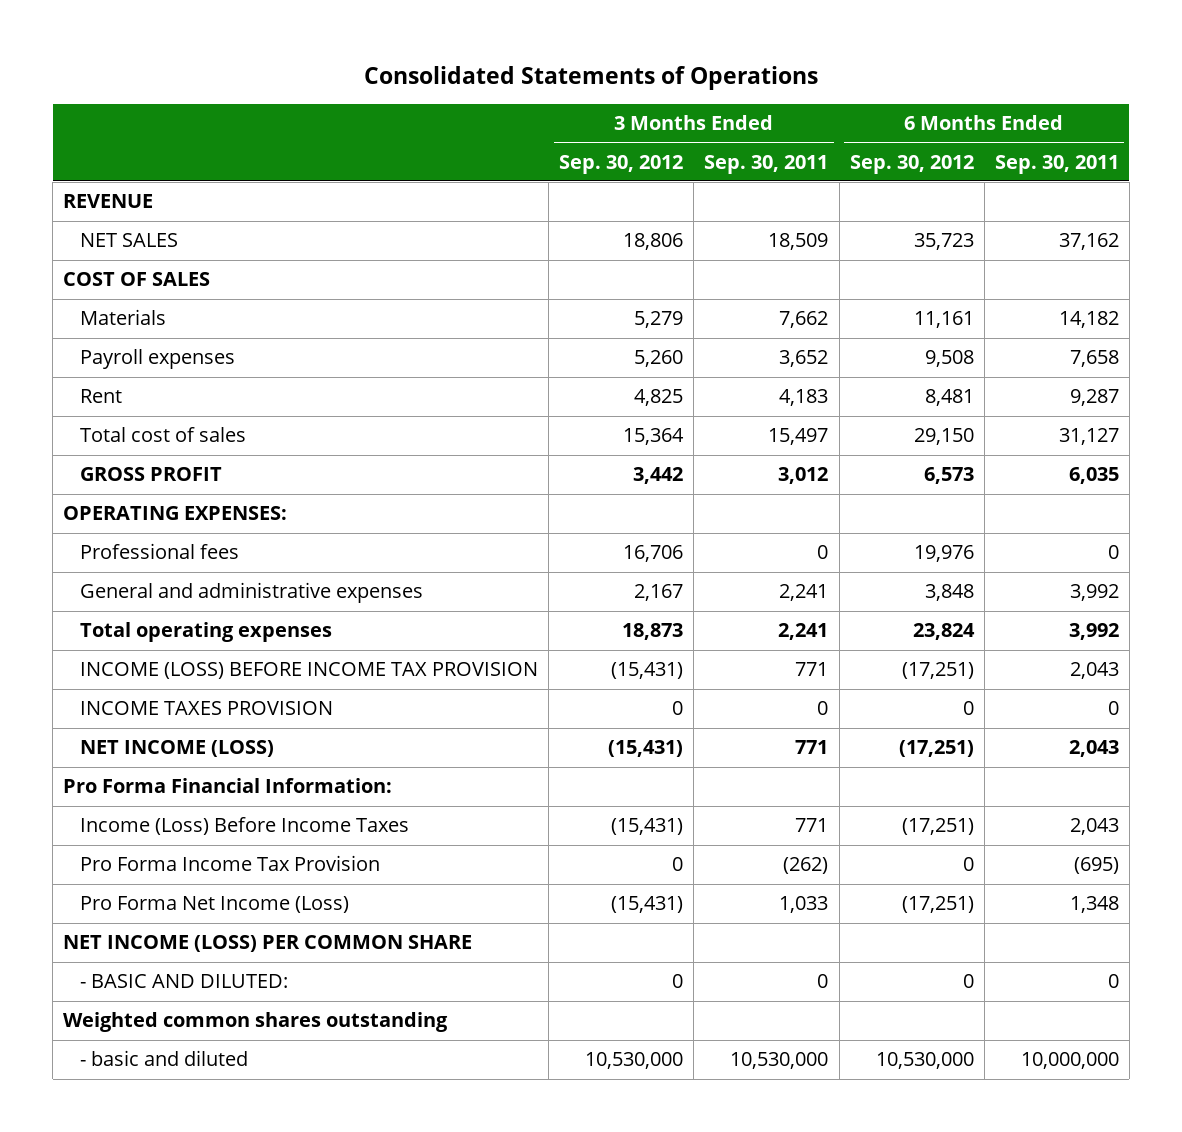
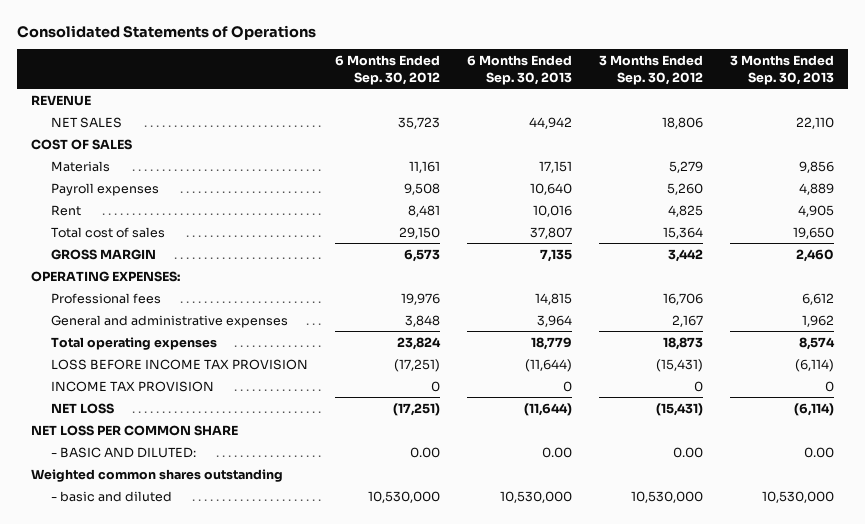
[704,154,829,174] Sep. 30, 2011 -> none
[994,154,1119,174] Sep. 30, 2011 -> none
none -> [466,55,572,85] 6 Months Ended Sep. 30, 2013
none -> [730,55,835,85] 3 Months Ended Sep. 30, 2013
[80,467,223,482] GROSS PROFIT -> [50,248,156,260] GROSS MARGIN
[63,778,393,794] Pro Forma Financial Information: -> none
[80,817,410,836] Income (Loss) Before Income Taxes -> none
[80,855,381,872] Pro Forma Income Tax Provision -> none
[80,896,350,914] Pro Forma Net Income (Loss) -> none
[80,662,539,680] INCOME (LOSS) BEFORE INCOME TAX PROVISION -> [50,358,308,370] LOSS BEFORE INCOME TAX PROVISION
[80,701,334,716] INCOME TAXES PROVISION -> [50,380,214,392] INCOME TAX PROVISION
[80,740,275,758] NET INCOME (LOSS) -> [50,402,114,414] NET LOSS
[63,935,473,953] NET INCOME (LOSS) PER COMMON SHARE -> [30,424,238,436] NET LOSS PER COMMON SHARE
[672,974,684,989] 0 -> [672,446,703,458] 0.00
[962,974,974,989] 0 -> [409,446,440,458] 0.00

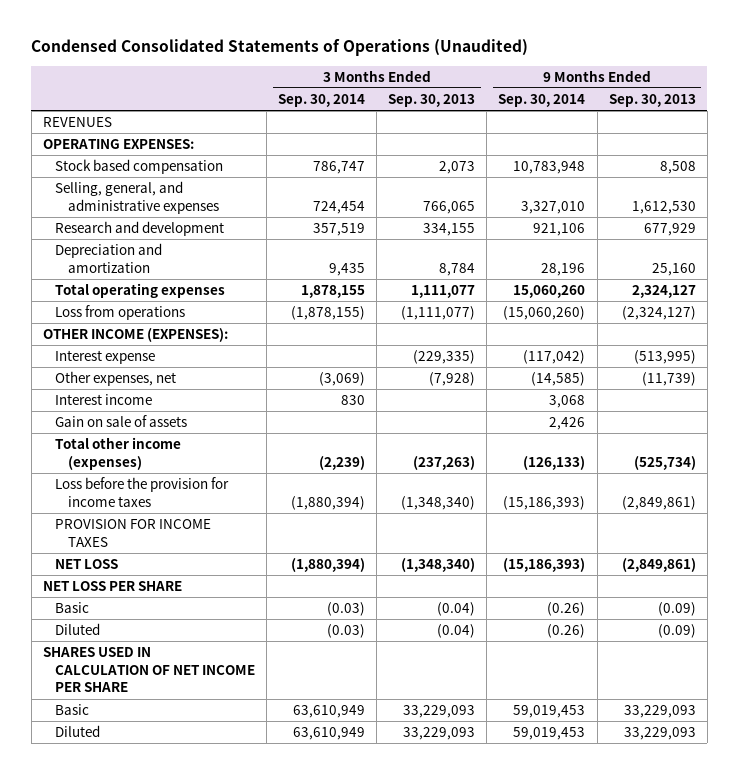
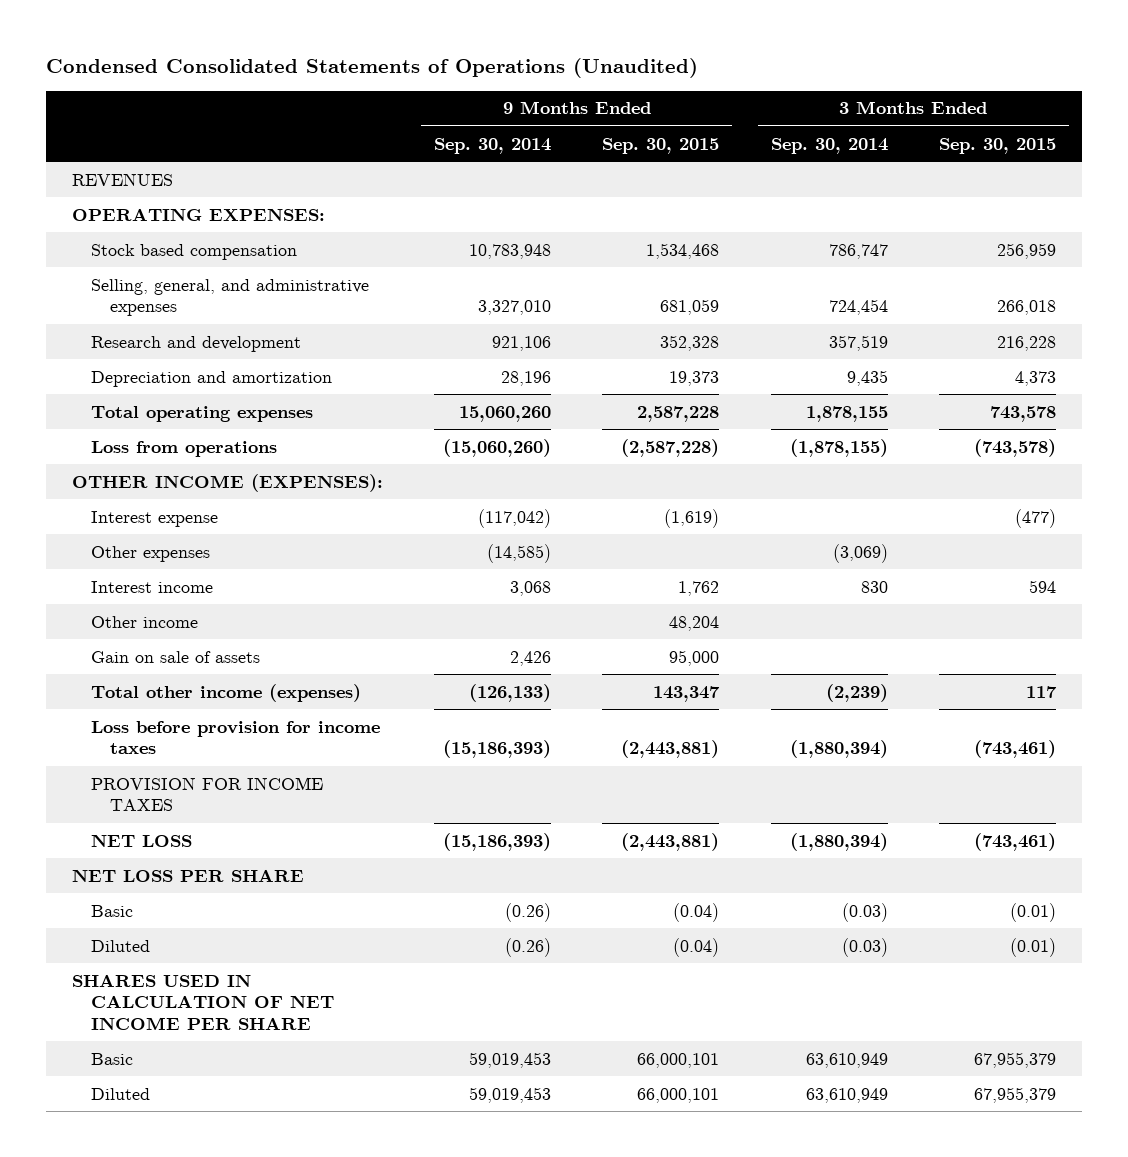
[388,94,476,108] Sep. 30, 2013 -> none
[608,94,696,108] Sep. 30, 2013 -> none
none -> [602,137,720,154] Sep. 30, 2015
none -> [938,137,1056,154] Sep. 30, 2015
[55,371,177,387] Other expenses, net -> [90,545,210,562] Other expenses
none -> [90,615,198,628] Other income
[55,477,230,507] Loss before the provision for income taxes -> [90,720,380,755] Loss before provision for income taxes

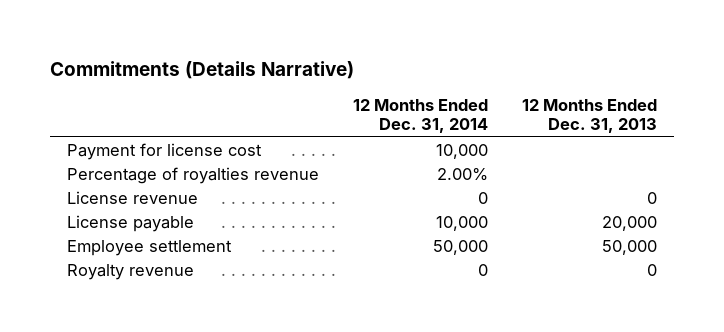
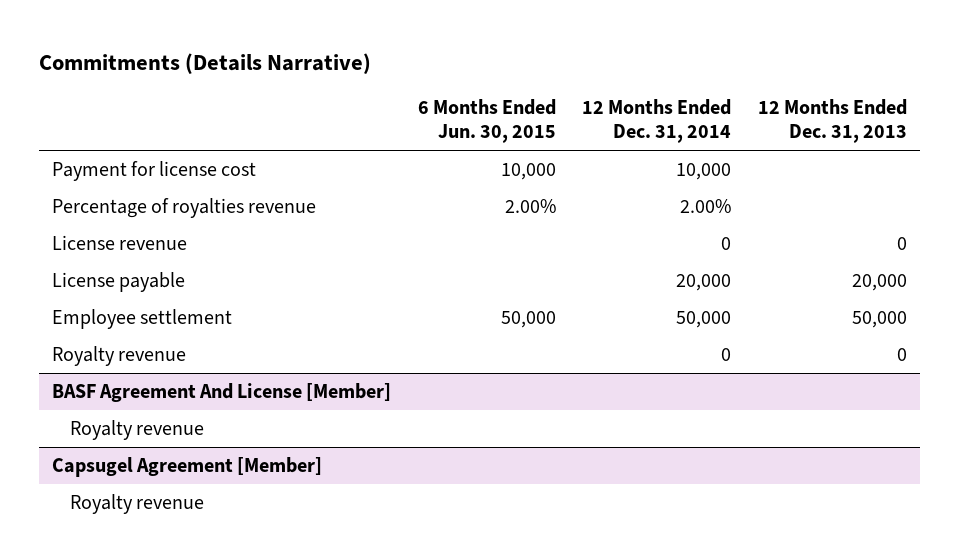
none -> [417,99,556,144] 6 Months Ended Jun. 30, 2015
[436,216,489,232] 10,000 -> [676,273,732,291] 20,000
none -> [52,382,392,402] BASF Agreement And License [Member]
none -> [70,419,205,440] Royalty revenue
none -> [52,456,323,477] Capsugel Agreement [Member]
none -> [70,493,205,514] Royalty revenue

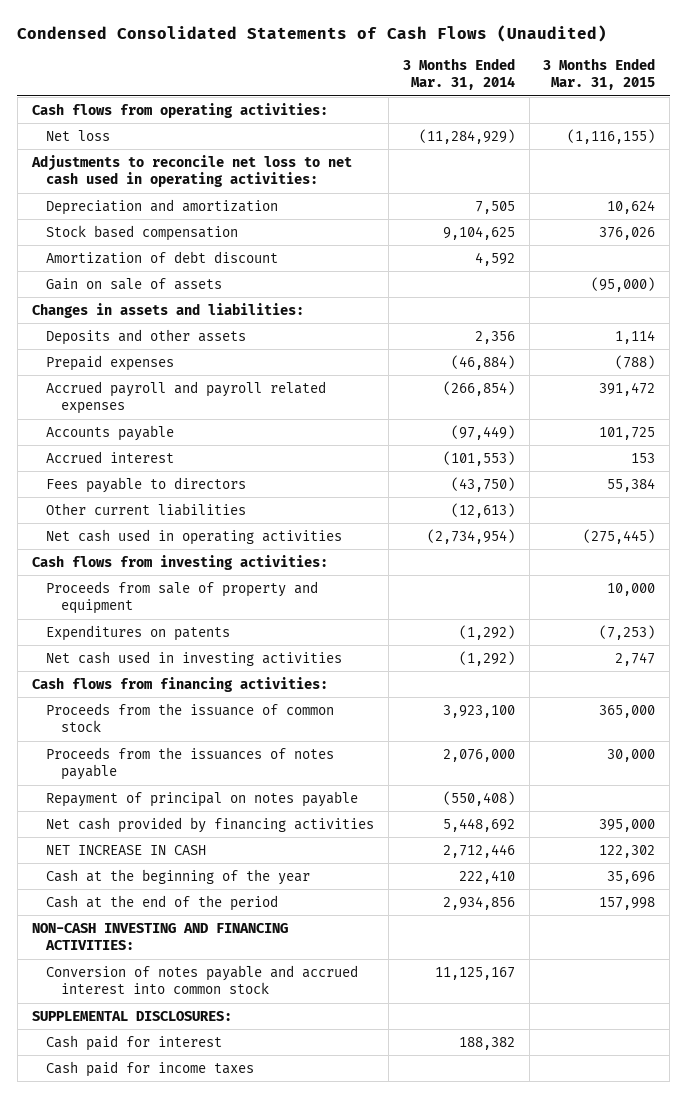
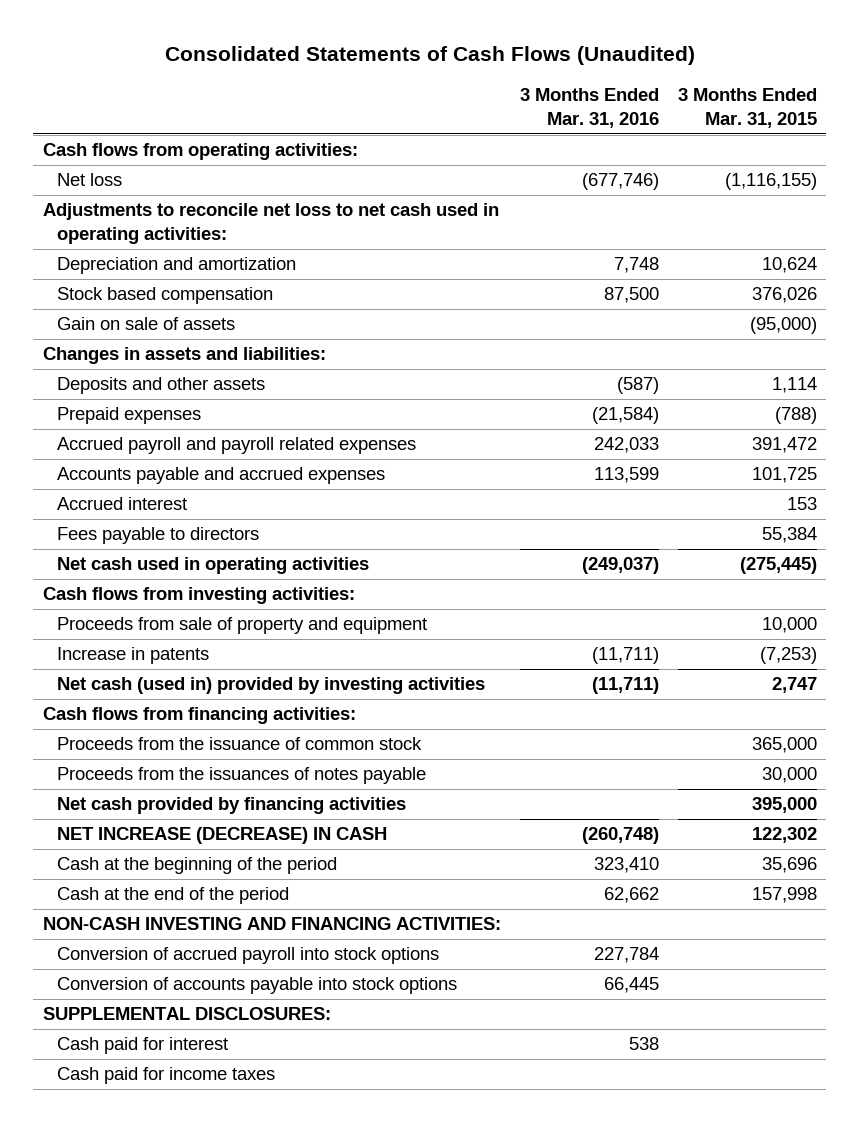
[17,24,608,42] Condensed Consolidated Statements of Cash Flows (Unaudited) -> [164,46,695,66] Consolidated Statements of Cash Flows (Unaudited)
[402,57,515,91] 3 Months Ended Mar. 31, 2014 -> none
none -> [519,88,659,128] 3 Months Ended Mar. 31, 2016
[46,250,279,264] Amortization of debt discount -> none
[46,424,175,441] Accounts payable -> [56,467,385,485] Accounts payable and accrued expenses
[46,502,247,516] Other current liabilities -> none
[46,624,231,641] Expenditures on patents -> [56,647,209,665] Increase in patents
[46,650,343,666] Net cash used in investing activities -> [56,677,485,695] Net cash (used in) provided by investing activities
[46,790,359,807] Repayment of principal on notes payable -> none
[46,844,207,855] NET INCREASE IN CASH -> [56,827,387,845] NET INCREASE (DECREASE) IN CASH
[46,868,311,885] Cash at the beginning of the year -> [56,857,337,875] Cash at the beginning of the period
none -> [56,947,439,965] Conversion of accrued payroll into stock options
[46,964,359,995] Conversion of notes payable and accrued interest into common stock -> [56,977,457,995] Conversion of accounts payable into stock options

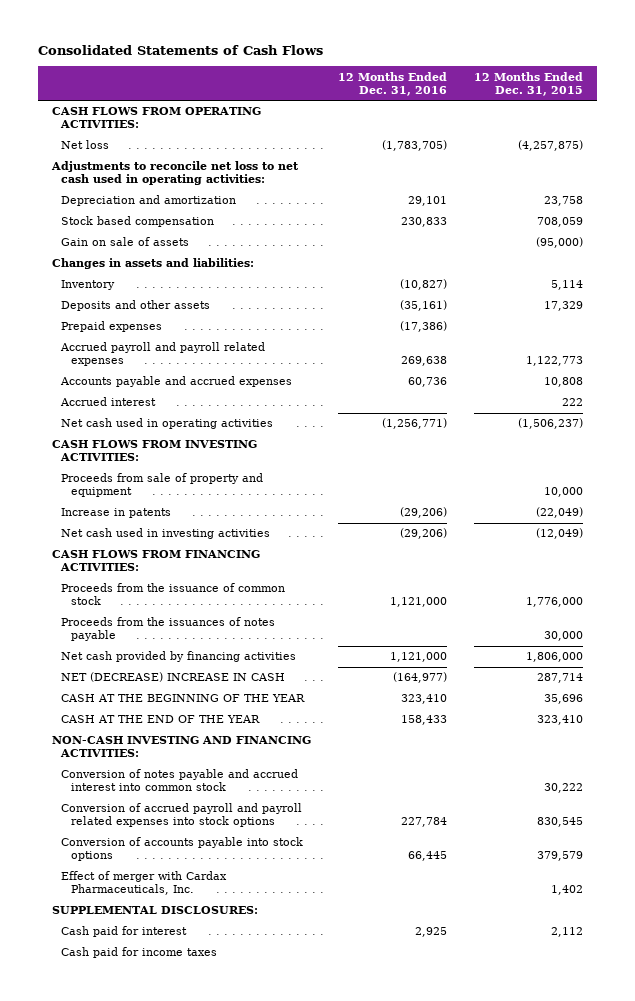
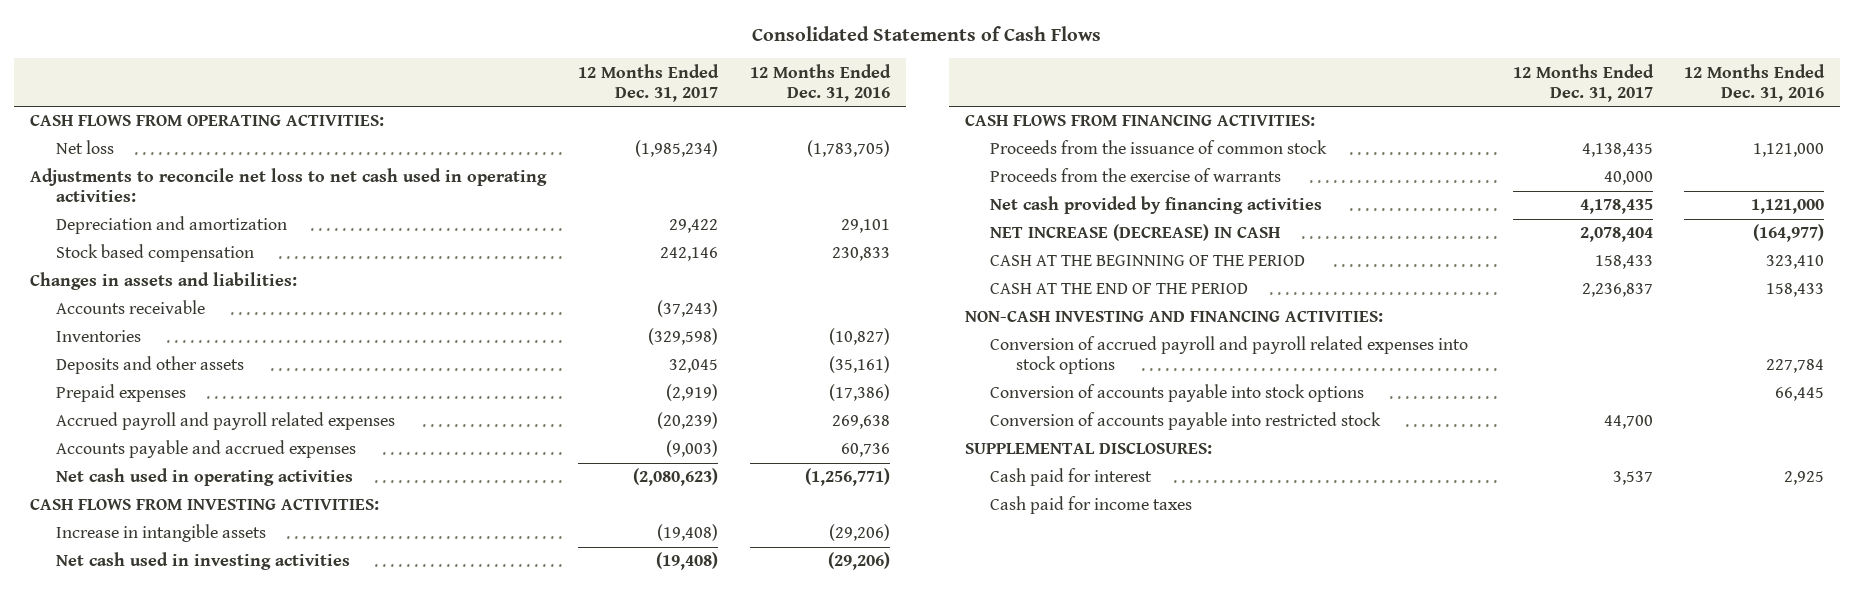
[474,71,584,96] 12 Months Ended Dec. 31, 2015 -> none
none -> [577,63,719,102] 12 Months Ended Dec. 31, 2017
[61,237,190,247] Gain on sale of assets -> none
none -> [55,300,205,315] Accounts receivable
[61,280,116,291] Inventory -> [55,330,141,343] Inventories
[60,397,157,407] Accrued interest -> none
[61,473,264,498] Proceeds from sale of property and equipment -> none
[61,508,172,519] Increase in patents -> [55,524,266,543] Increase in intangible assets
[61,617,276,642] Proceeds from the issuances of notes payable -> none
none -> [990,168,1282,183] Proceeds from the exercise of warrants
[61,672,286,683] NET (DECREASE) INCREASE IN CASH -> [990,224,1281,242] NET INCREASE (DECREASE) IN CASH
[61,694,306,703] CASH AT THE BEGINNING OF THE YEAR -> [990,255,1306,267] CASH AT THE BEGINNING OF THE PERIOD
[61,715,261,724] CASH AT THE END OF THE YEAR -> [990,283,1249,295] CASH AT THE END OF THE PERIOD
[61,769,299,792] Conversion of notes payable and accrued interest into common stock -> none
[61,871,228,896] Effect of merger with Cardax Pharmaceuticals, Inc. -> none
none -> [990,412,1382,431] Conversion of accounts payable into restricted stock

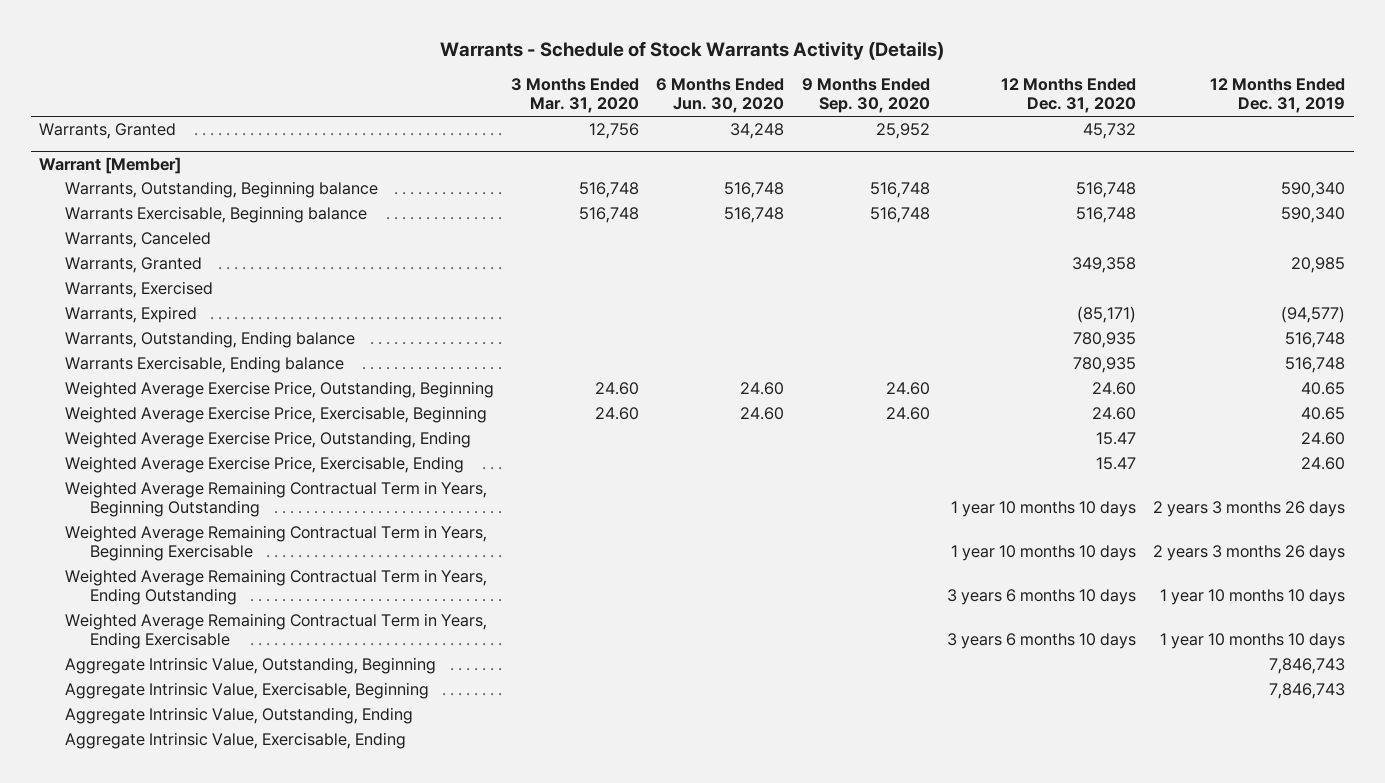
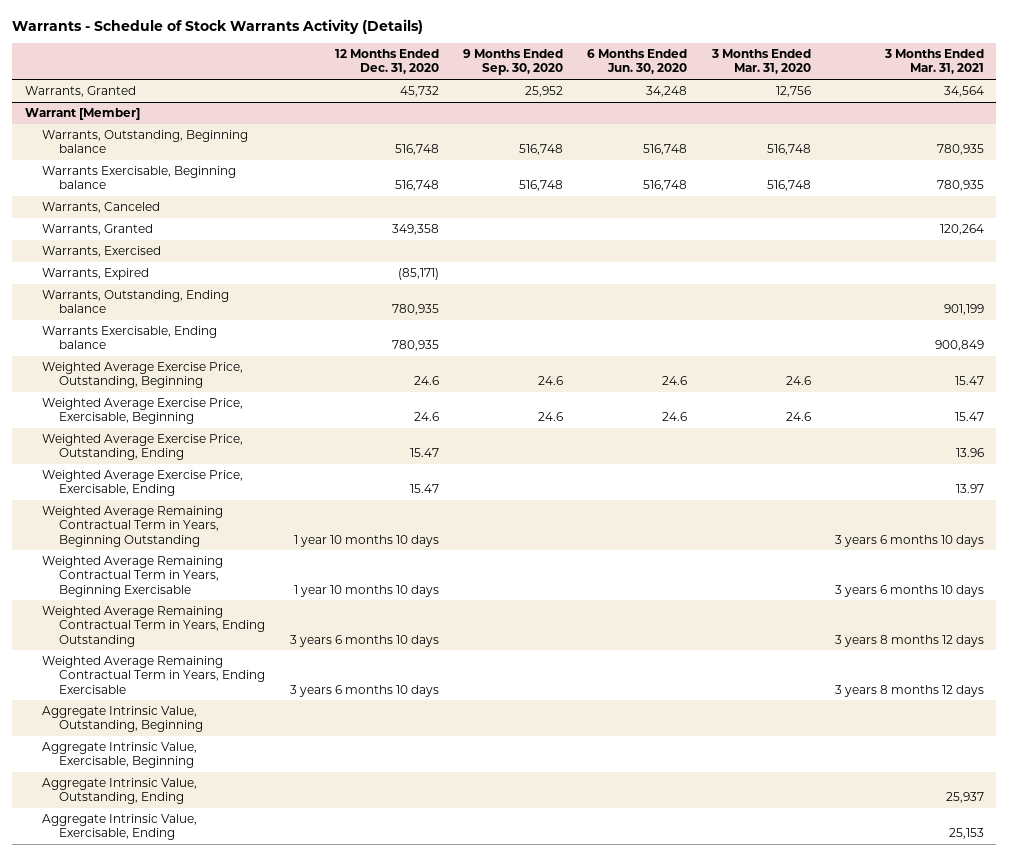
[1210,78,1346,114] 12 Months Ended Dec. 31, 2019 -> none
none -> [884,49,985,75] 3 Months Ended Mar. 31, 2021
[594,382,639,396] 24.60 -> [785,376,811,386] 24.6
[740,382,785,396] 24.60 -> [662,376,688,386] 24.6
[885,382,930,396] 24.60 -> [538,376,564,386] 24.6
[1092,382,1137,396] 24.60 -> [413,376,439,386] 24.6
[594,407,639,421] 24.60 -> [785,412,811,422] 24.6
[740,407,785,421] 24.60 -> [662,412,688,422] 24.6
[885,407,930,421] 24.60 -> [538,412,564,422] 24.6
[1092,407,1137,421] 24.60 -> [413,412,439,422] 24.6

